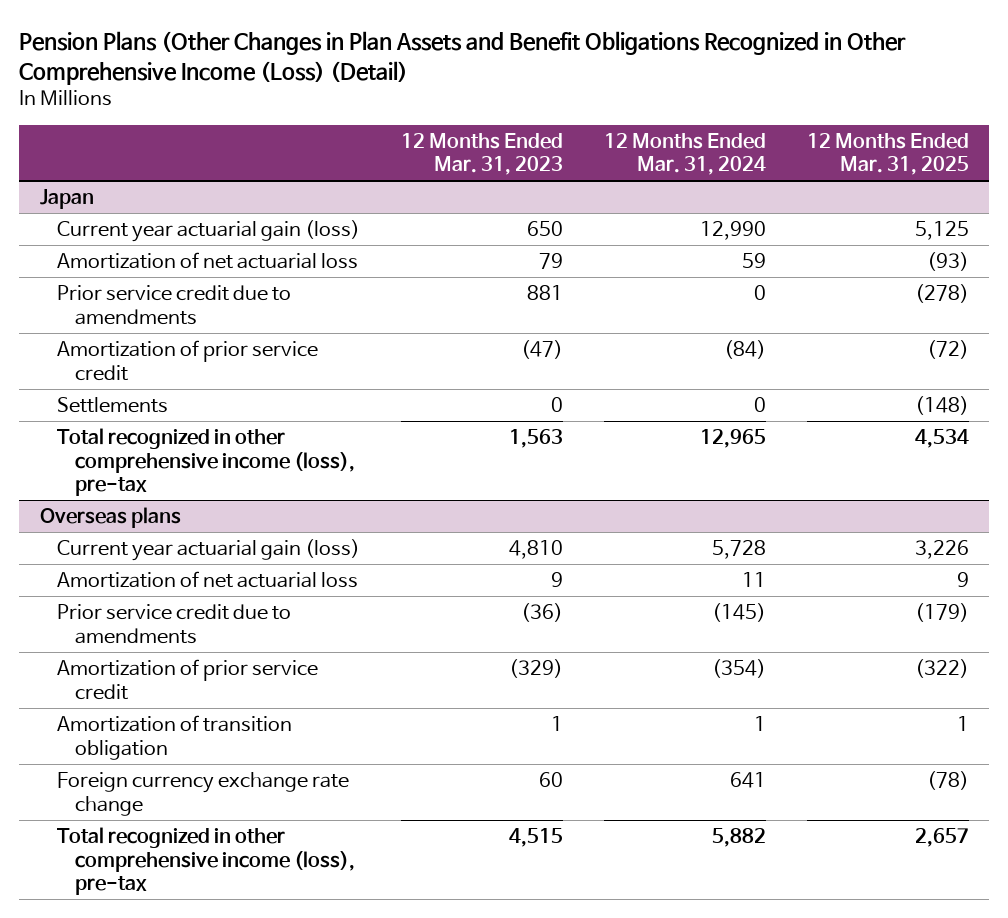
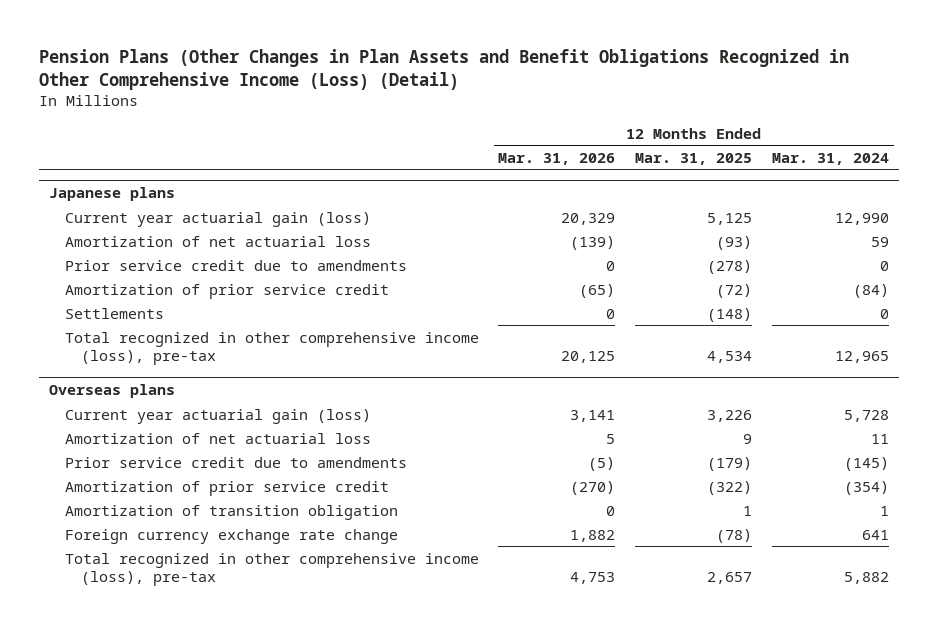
[401,132,564,176] 12 Months Ended Mar. 31, 2023 -> none
none -> [498,153,616,166] Mar. 31, 2026
[39,189,94,210] Japan -> [49,186,176,201] Japanese plans

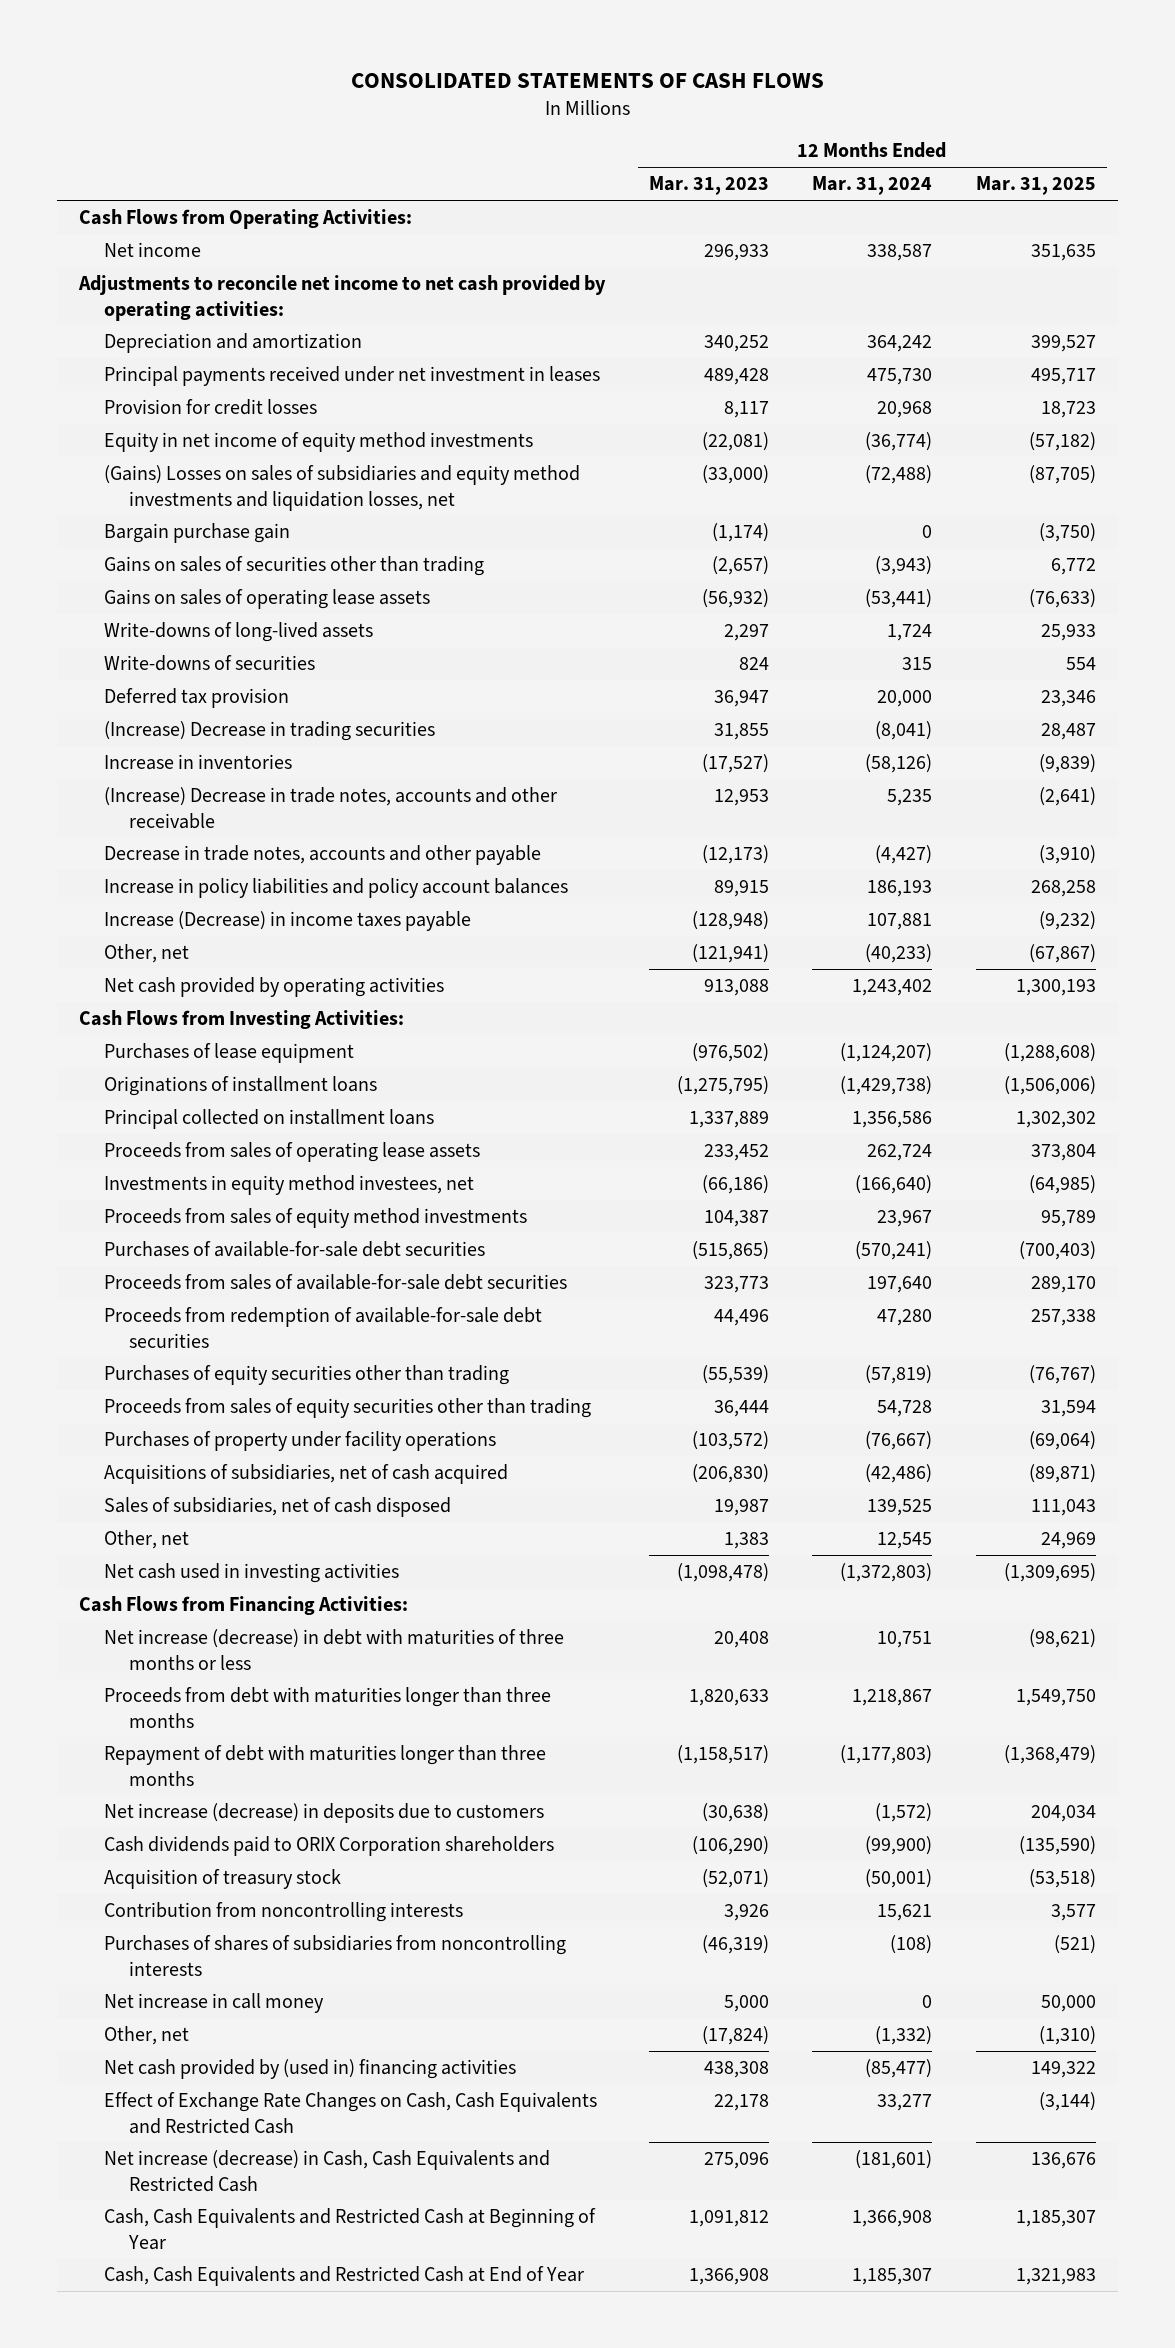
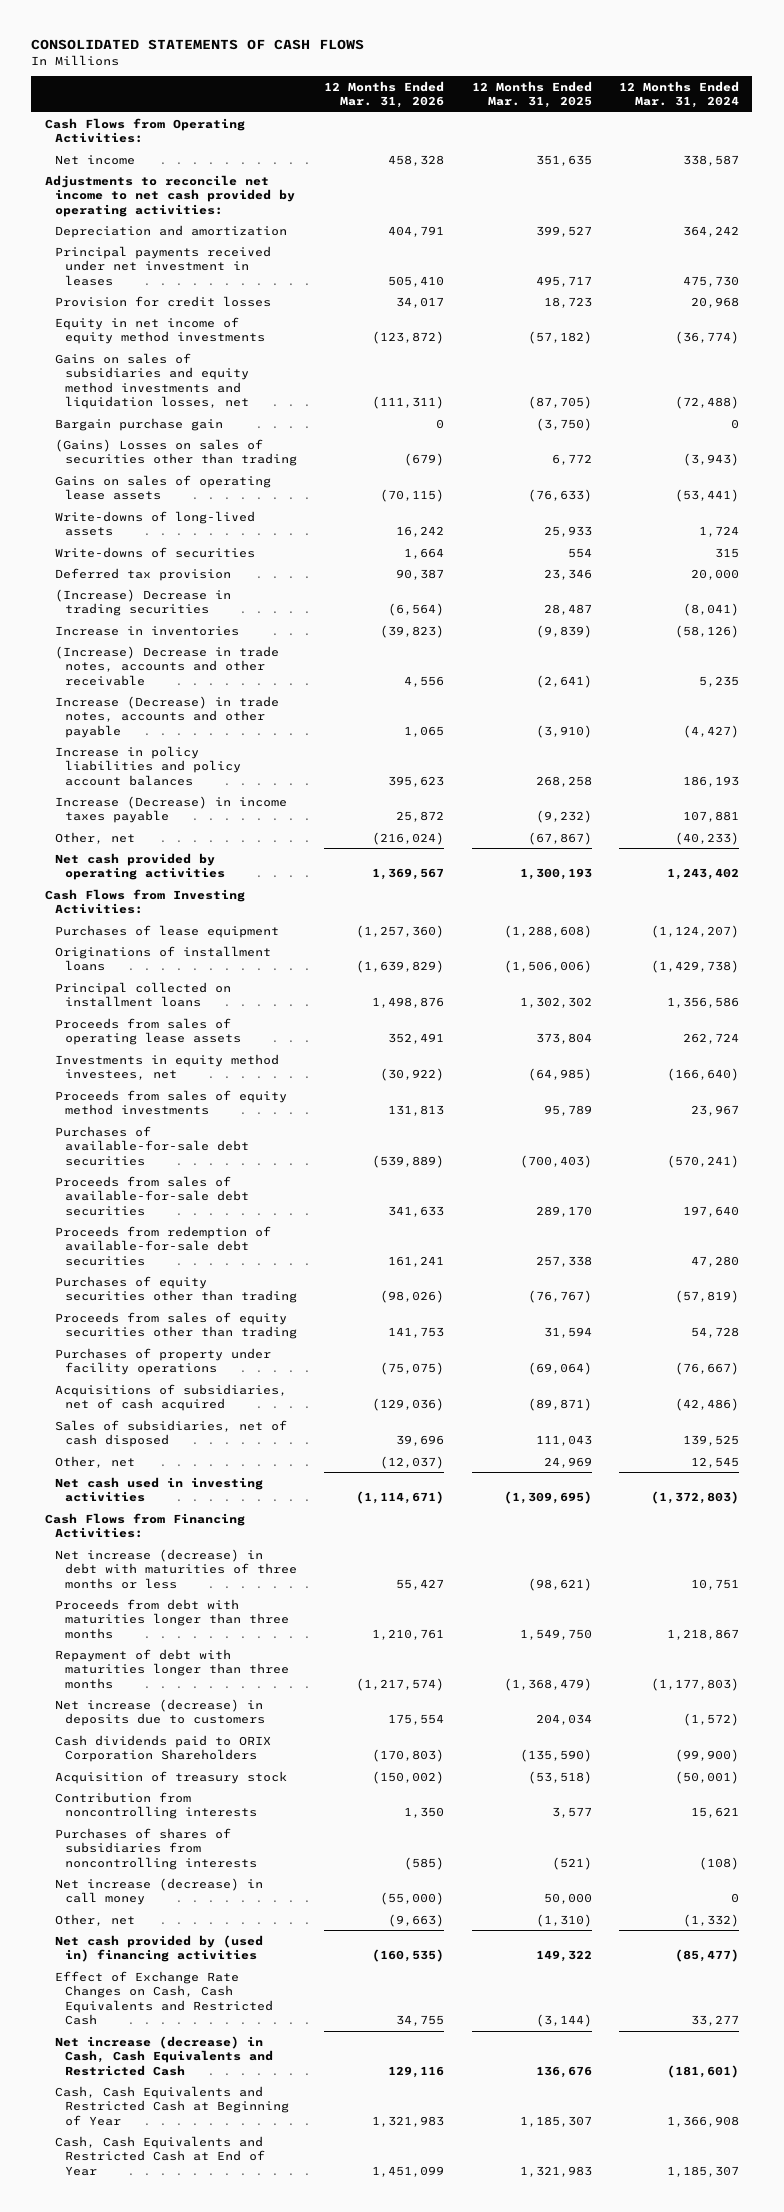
[648,176,769,196] Mar. 31, 2023 -> none
none -> [324,80,445,109] 12 Months Ended Mar. 31, 2026
[103,464,580,511] (Gains) Losses on sales of subsidiaries and equity method investments and liquidation losses, net -> [55,352,250,410] Gains on sales of subsidiaries and equity method investments and liquidation losses, net
[103,555,484,576] Gains on sales of securities other than trading -> [55,438,298,467] (Gains) Losses on sales of securities other than trading
[103,844,541,865] Decrease in trade notes, accounts and other payable -> [55,695,280,738] Increase (Decrease) in trade notes, accounts and other payable
[103,1835,554,1856] Cash dividends paid to ORIX Corporation shareholders -> [55,1734,272,1763] Cash dividends paid to ORIX Corporation Shareholders
[103,1992,324,2013] Net increase in call money -> [55,1877,264,1906] Net increase (decrease) in call money

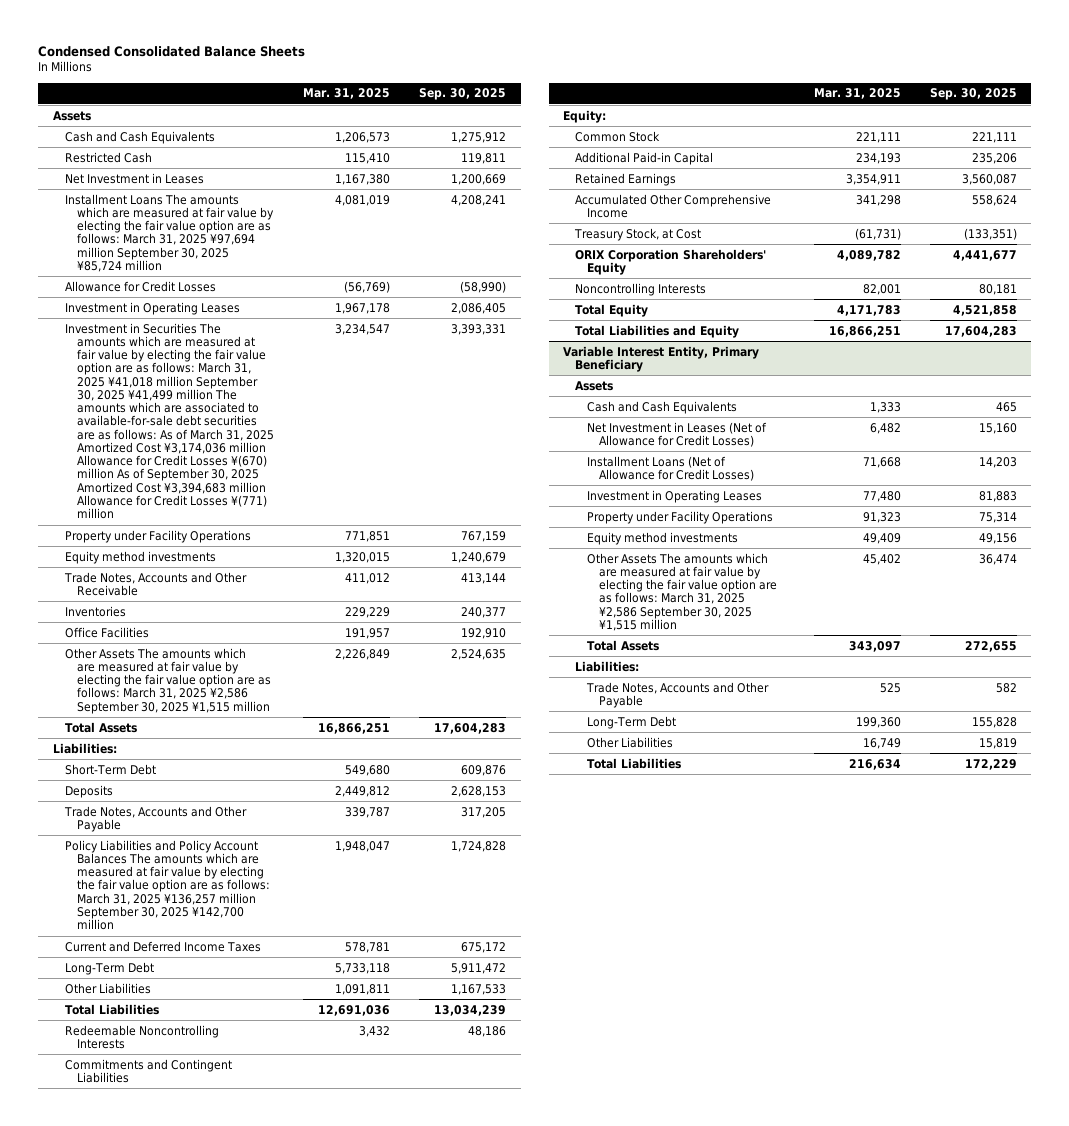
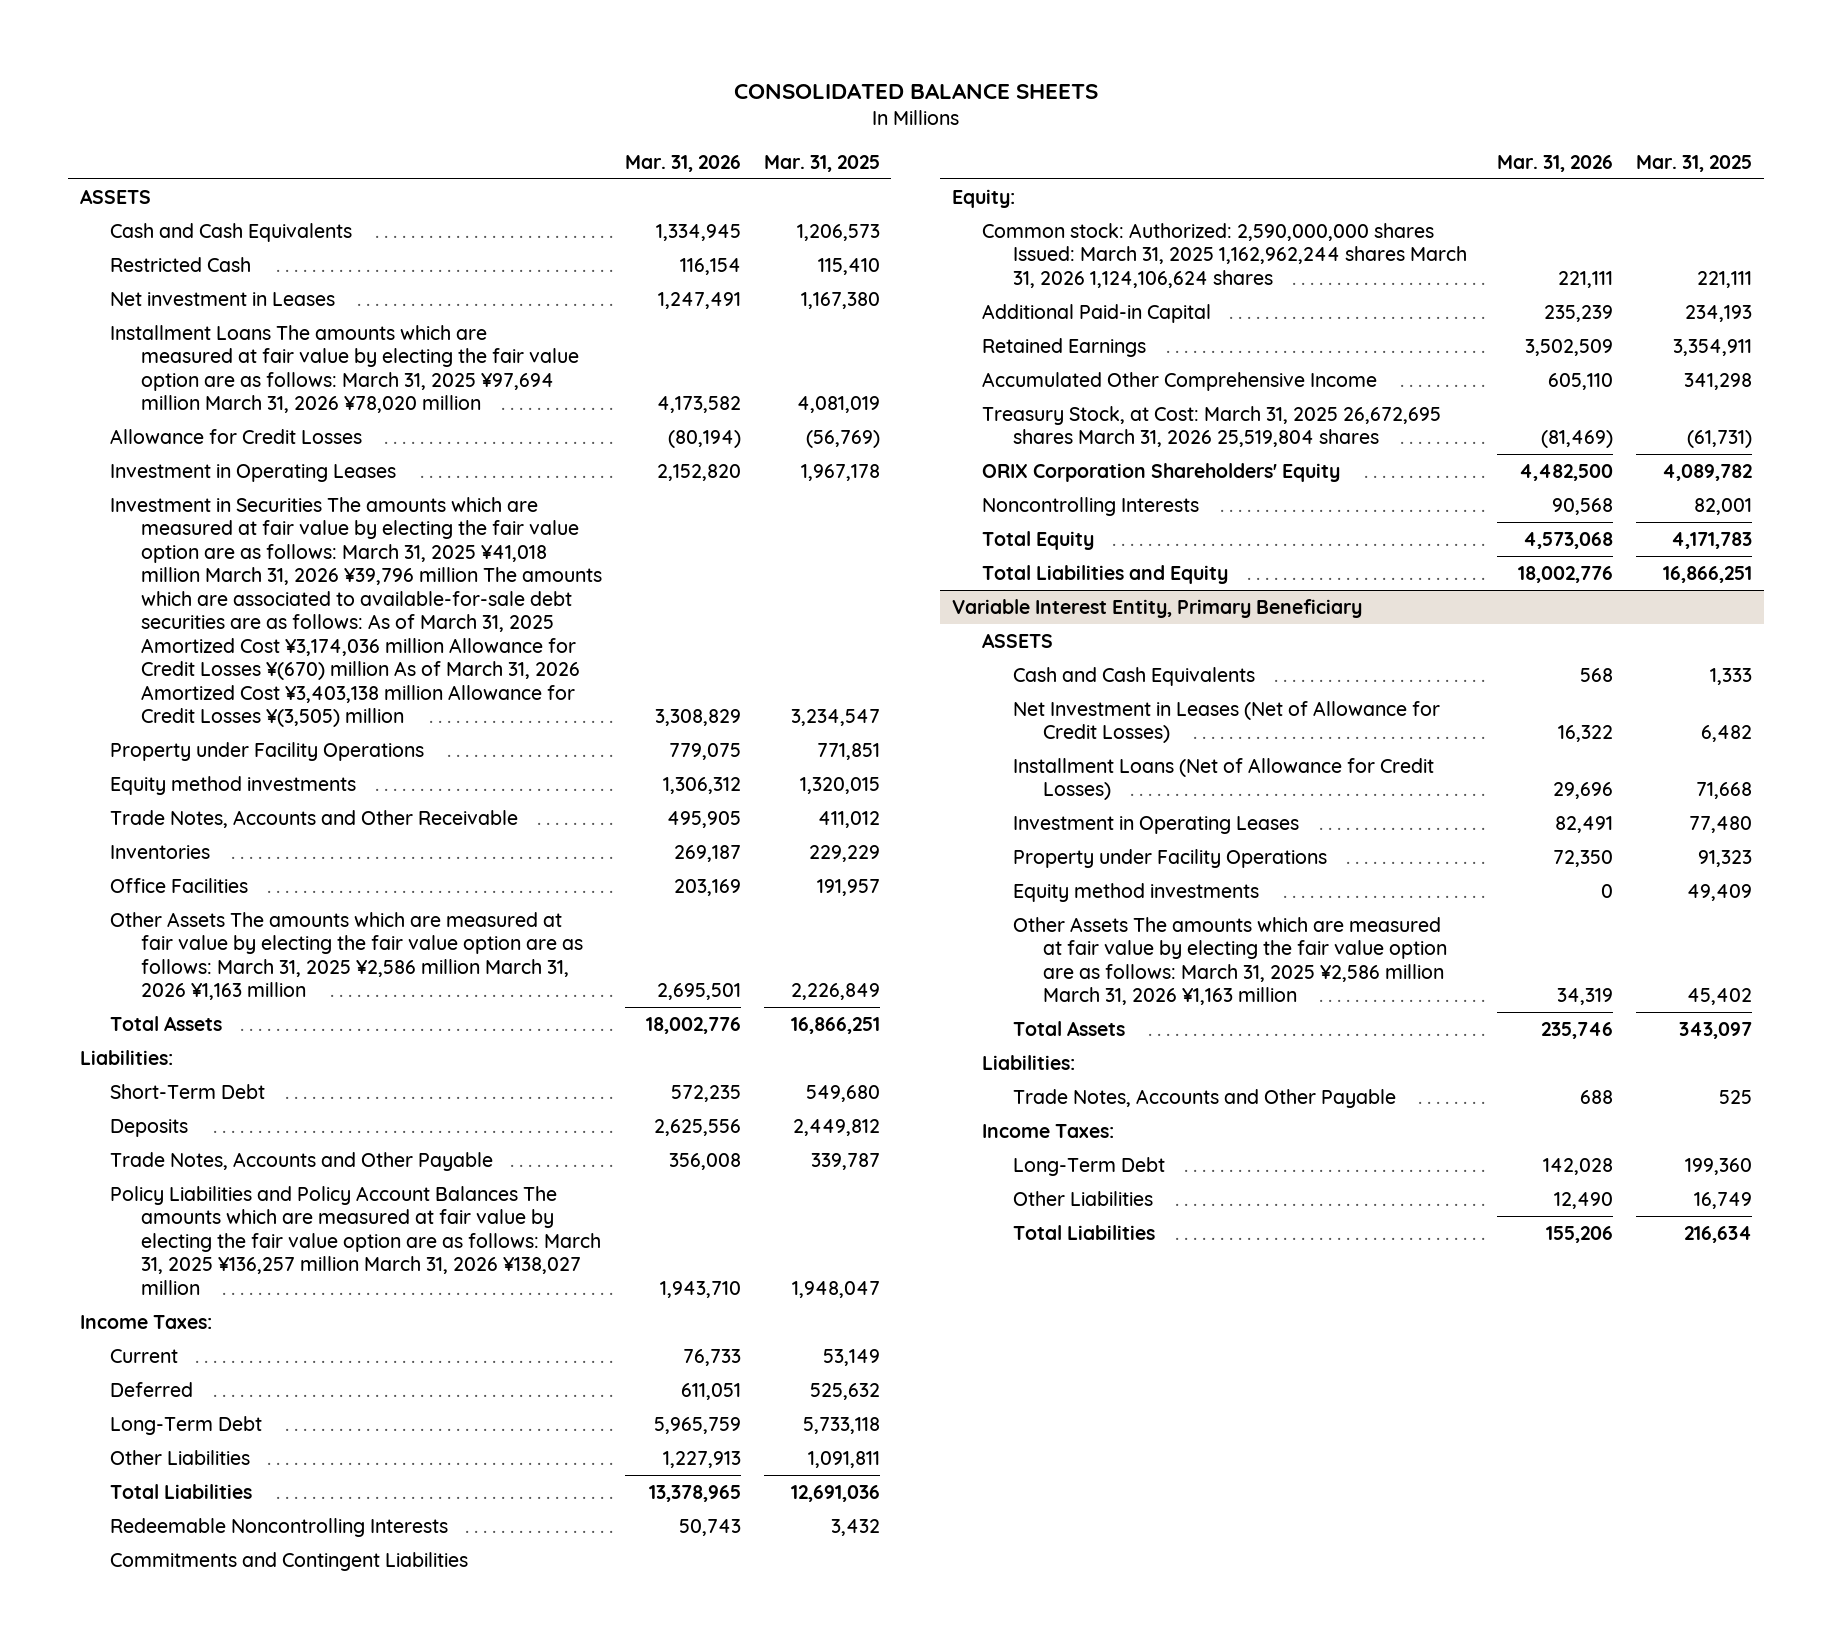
[38,45,306,57] Condensed Consolidated Balance Sheets -> [733,82,1098,99] CONSOLIDATED BALANCE SHEETS
[419,88,507,101] Sep. 30, 2025 -> none
none -> [624,154,741,172] Mar. 31, 2026
[52,110,91,121] Assets -> [79,188,151,204] ASSETS
[64,172,204,184] Net Investment in Leases -> [110,291,336,306] Net investment in Leases
[64,193,274,272] Installment Loans The amounts which are measured at fair value by electing the fair value option are as follows: March 31, 2025 ¥97,694 million September 30, 2025 ¥85,724 million -> [110,324,579,414] Installment Loans The amounts which are measured at fair value by electing the fair value option are as follows: March 31, 2025 ¥97,694 million March 31, 2026 ¥78,020 million
[64,322,274,520] Investment in Securities The amounts which are measured at fair value by electing the fair value option are as follows: March 31, 2025 ¥41,018 million September 30, 2025 ¥41,499 million The amounts which are associated to available-for-sale debt securities are as follows: As of March 31, 2025 Amortized Cost ¥3,174,036 million Allowance for Credit Losses ¥(670) million As of September 30, 2025 Amortized Cost ¥3,394,683 million Allowance for Credit Losses ¥(771) million -> [110,496,602,727] Investment in Securities The amounts which are measured at fair value by electing the fair value option are as follows: March 31, 2025 ¥41,018 million March 31, 2026 ¥39,796 million The amounts which are associated to available-for-sale debt securities are as follows: As of March 31, 2025 Amortized Cost ¥3,174,036 million Allowance for Credit Losses ¥(670) million As of March 31, 2026 Amortized Cost ¥3,403,138 million Allowance for Credit Losses ¥(3,505) million
[64,647,271,714] Other Assets The amounts which are measured at fair value by electing the fair value option are as follows: March 31, 2025 ¥2,586 September 30, 2025 ¥1,515 million -> [110,911,583,1001] Other Assets The amounts which are measured at fair value by electing the fair value option are as follows: March 31, 2025 ¥2,586 million March 31, 2026 ¥1,163 million
[64,839,270,931] Policy Liabilities and Policy Account Balances The amounts which are measured at fair value by electing the fair value option are as follows: March 31, 2025 ¥136,257 million September 30, 2025 ¥142,700 million -> [110,1185,601,1295] Policy Liabilities and Policy Account Balances The amounts which are measured at fair value by electing the fair value option are as follows: March 31, 2025 ¥136,257 million March 31, 2026 ¥138,027 million
none -> [79,1314,212,1329] Income Taxes:
none -> [110,1348,179,1363] Current
[64,940,261,952] Current and Deferred Income Taxes -> [110,1381,194,1397] Deferred
[344,941,390,953] 578,781 -> [809,1382,880,1400] 525,632
[575,130,661,142] Common Stock -> [982,222,1467,288] Common stock: Authorized: 2,590,000,000 shares Issued: March 31, 2025 1,162,962,244 shares March 31, 2026 1,124,106,624 shares
[574,227,702,241] Treasury Stock, at Cost -> [982,405,1442,448] Treasury Stock, at Cost: March 31, 2025 26,672,695 shares March 31, 2026 25,519,804 shares
[575,380,614,391] Assets -> [982,632,1054,648] ASSETS
[587,552,778,631] Other Assets The amounts which are measured at fair value by electing the fair value option are as follows: March 31, 2025 ¥2,586 September 30, 2025 ¥1,515 million -> [1012,916,1448,1006] Other Assets The amounts which are measured at fair value by electing the fair value option are as follows: March 31, 2025 ¥2,586 million March 31, 2026 ¥1,163 million
none -> [982,1123,1115,1138] Income Taxes:

